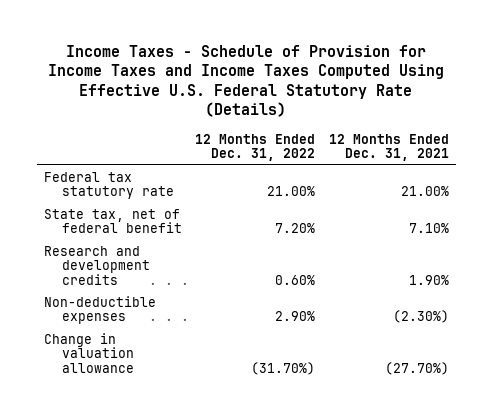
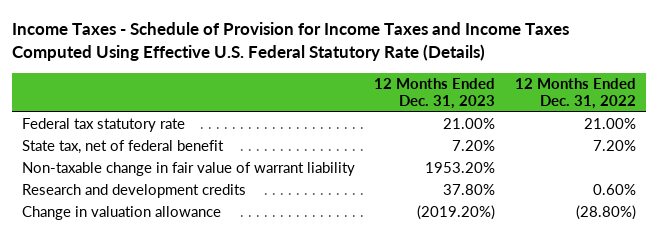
[328,133,449,162] 12 Months Ended Dec. 31, 2021 -> none
none -> [374,78,496,110] 12 Months Ended Dec. 31, 2023
none -> [21,162,355,177] Non-taxable change in fair value of warrant liability
[43,295,156,325] Non-deductible expenses -> none
[251,361,316,375] (31.70%) -> [575,205,636,221] (28.80%)

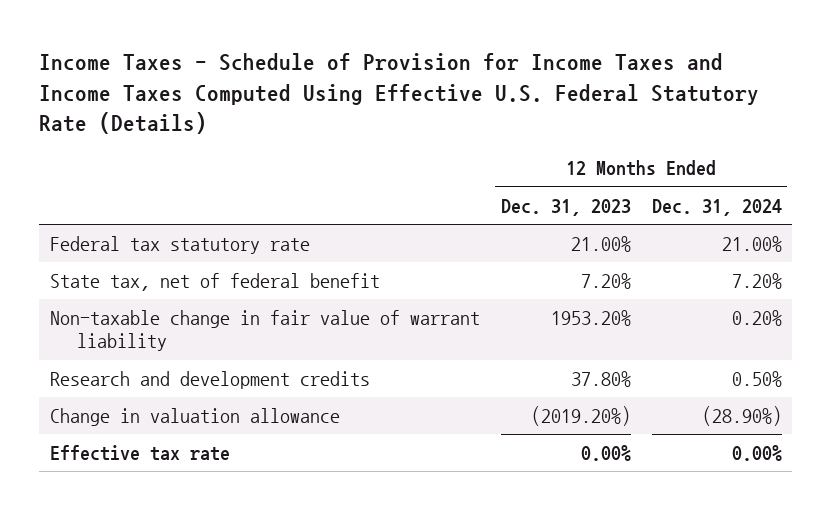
[514,78,636,110] 12 Months Ended Dec. 31, 2022 -> none
none -> [651,198,782,216] Dec. 31, 2024
none -> [49,444,230,461] Effective tax rate

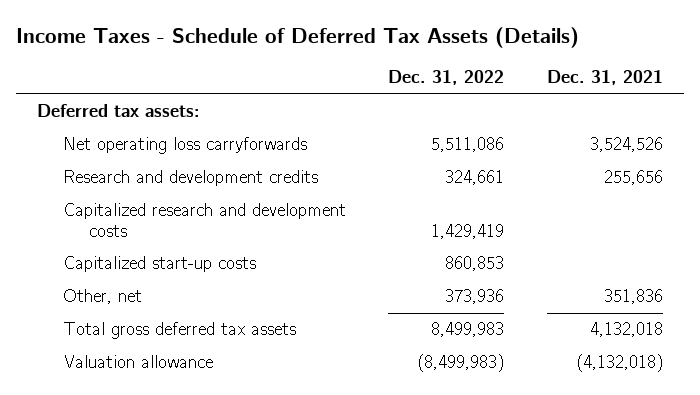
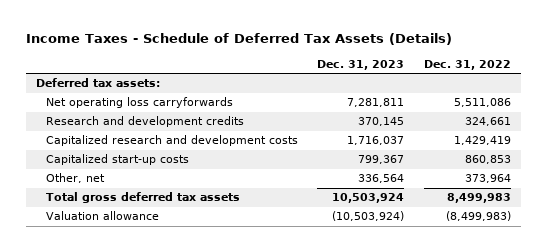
[546,70,663,86] Dec. 31, 2021 -> none
none -> [317,59,405,70] Dec. 31, 2023
[445,289,505,305] 373,936 -> [465,174,512,184] 373,964

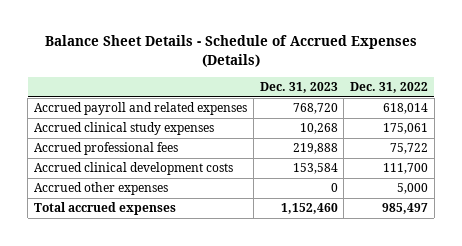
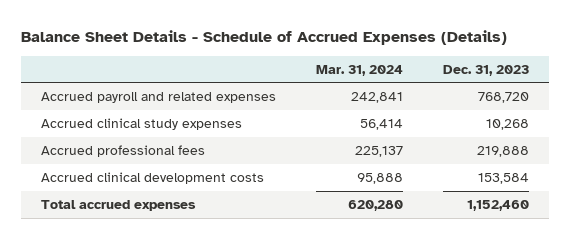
[350,82,429,94] Dec. 31, 2022 -> none
none -> [316,64,404,76] Mar. 31, 2024
[34,182,169,196] Accrued other expenses -> none

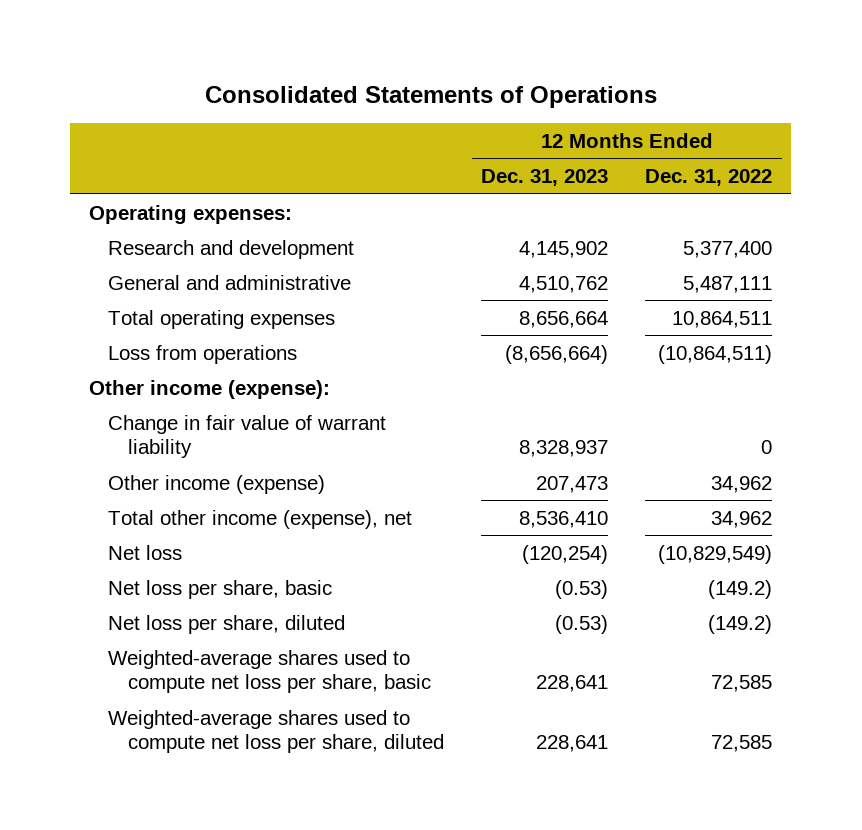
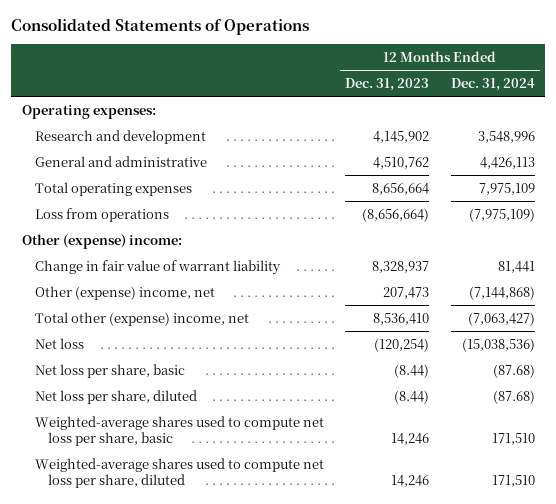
[645,169,773,187] Dec. 31, 2022 -> none
none -> [450,78,535,92] Dec. 31, 2024
[89,379,331,399] Other income (expense): -> [21,233,182,249] Other (expense) income:
[108,474,326,494] Other income (expense) -> [34,285,215,300] Other (expense) income, net
[108,509,413,529] Total other income (expense), net -> [34,311,249,326] Total other (expense) income, net
[555,579,609,599] (0.53) -> [394,363,430,378] (8.44)
[555,614,609,634] (0.53) -> [394,389,430,404] (8.44)
[536,675,609,693] 228,641 -> [391,432,430,445] 14,246
[536,735,609,753] 228,641 -> [391,474,430,487] 14,246

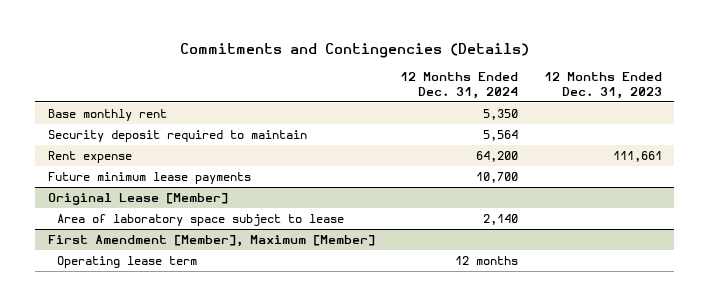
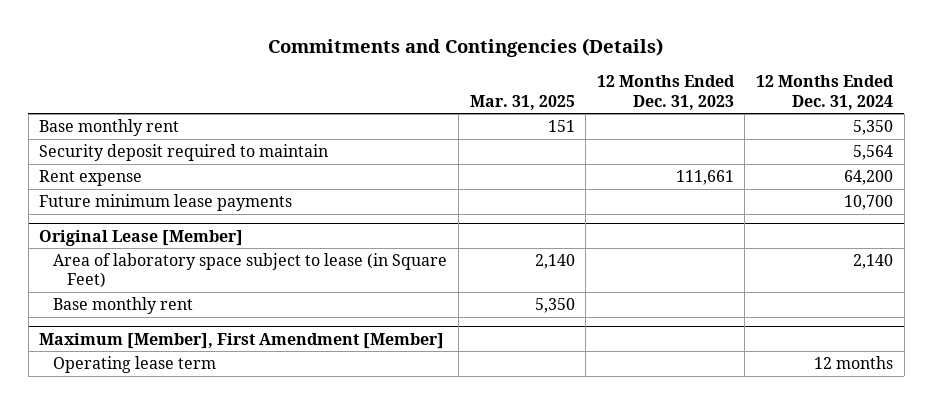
none -> [469,94,575,110] Mar. 31, 2025
[56,214,344,227] Area of laboratory space subject to lease -> [53,253,448,289] Area of laboratory space subject to lease (in Square Feet)
none -> [53,297,194,315] Base monthly rent
[48,235,376,248] First Amendment [Member], Maximum [Member] -> [39,332,445,349] Maximum [Member], First Amendment [Member]

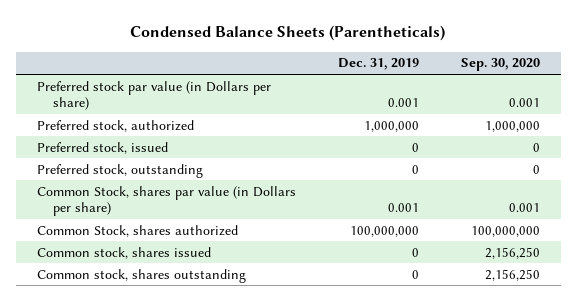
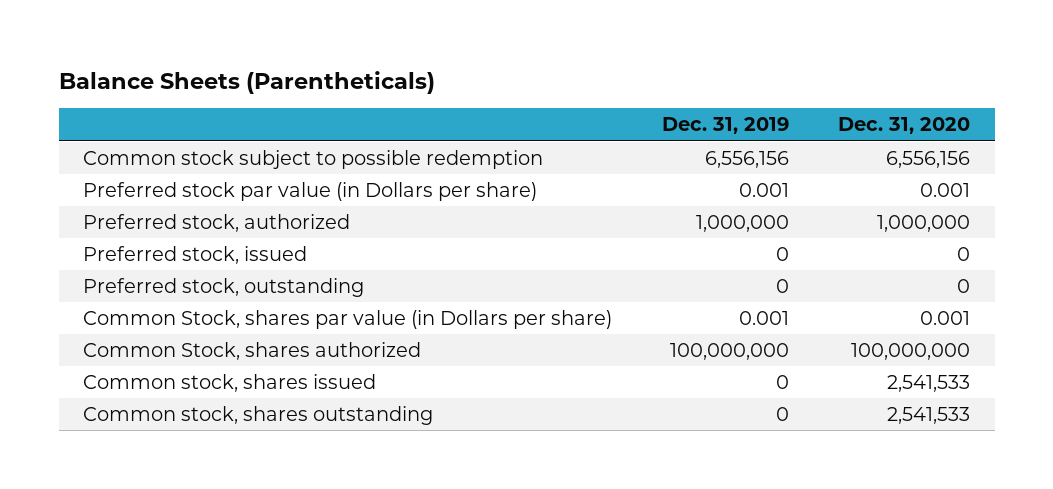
[130,25,446,42] Condensed Balance Sheets (Parentheticals) -> [58,70,435,94] Balance Sheets (Parentheticals)
[461,58,541,72] Sep. 30, 2020 -> none
none -> [837,117,970,135] Dec. 31, 2020
none -> [83,149,544,169] Common stock subject to possible redemption

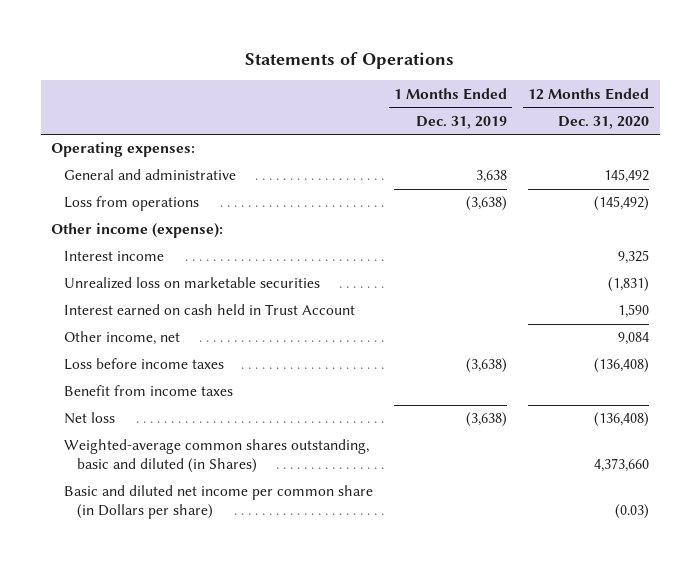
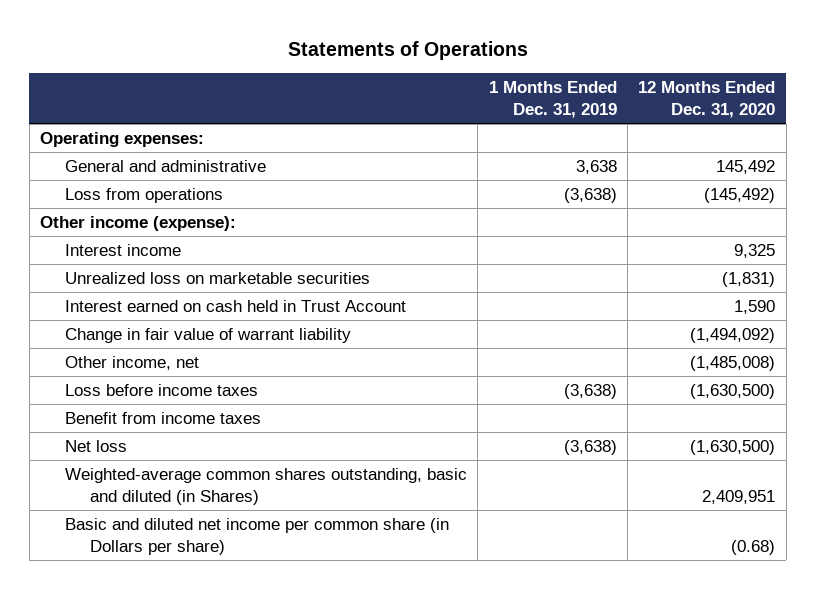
none -> [65,327,352,343] Change in fair value of warrant liability
[618,332,650,346] 9,084 -> [690,355,776,371] (1,485,008)
[594,358,650,374] (136,408) -> [690,383,776,399] (1,630,500)
[594,412,650,428] (136,408) -> [690,439,776,455] (1,630,500)
[594,458,650,473] 4,373,660 -> [702,489,776,504] 2,409,951
[615,504,650,520] (0.03) -> [731,539,776,555] (0.68)

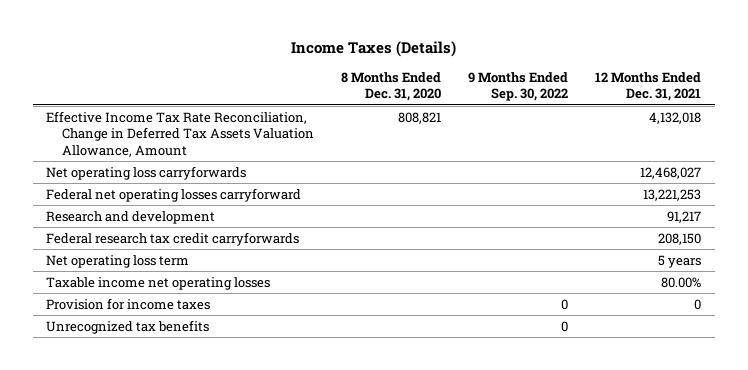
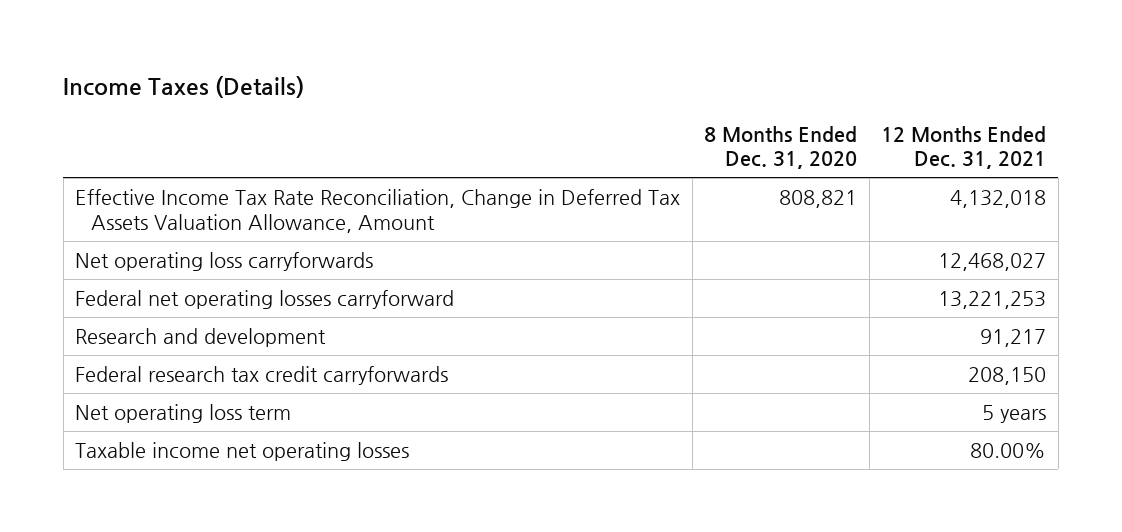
[468,71,569,102] 9 Months Ended Sep. 30, 2022 -> none
[46,297,211,310] Provision for income taxes -> none
[46,319,210,334] Unrecognized tax benefits -> none

